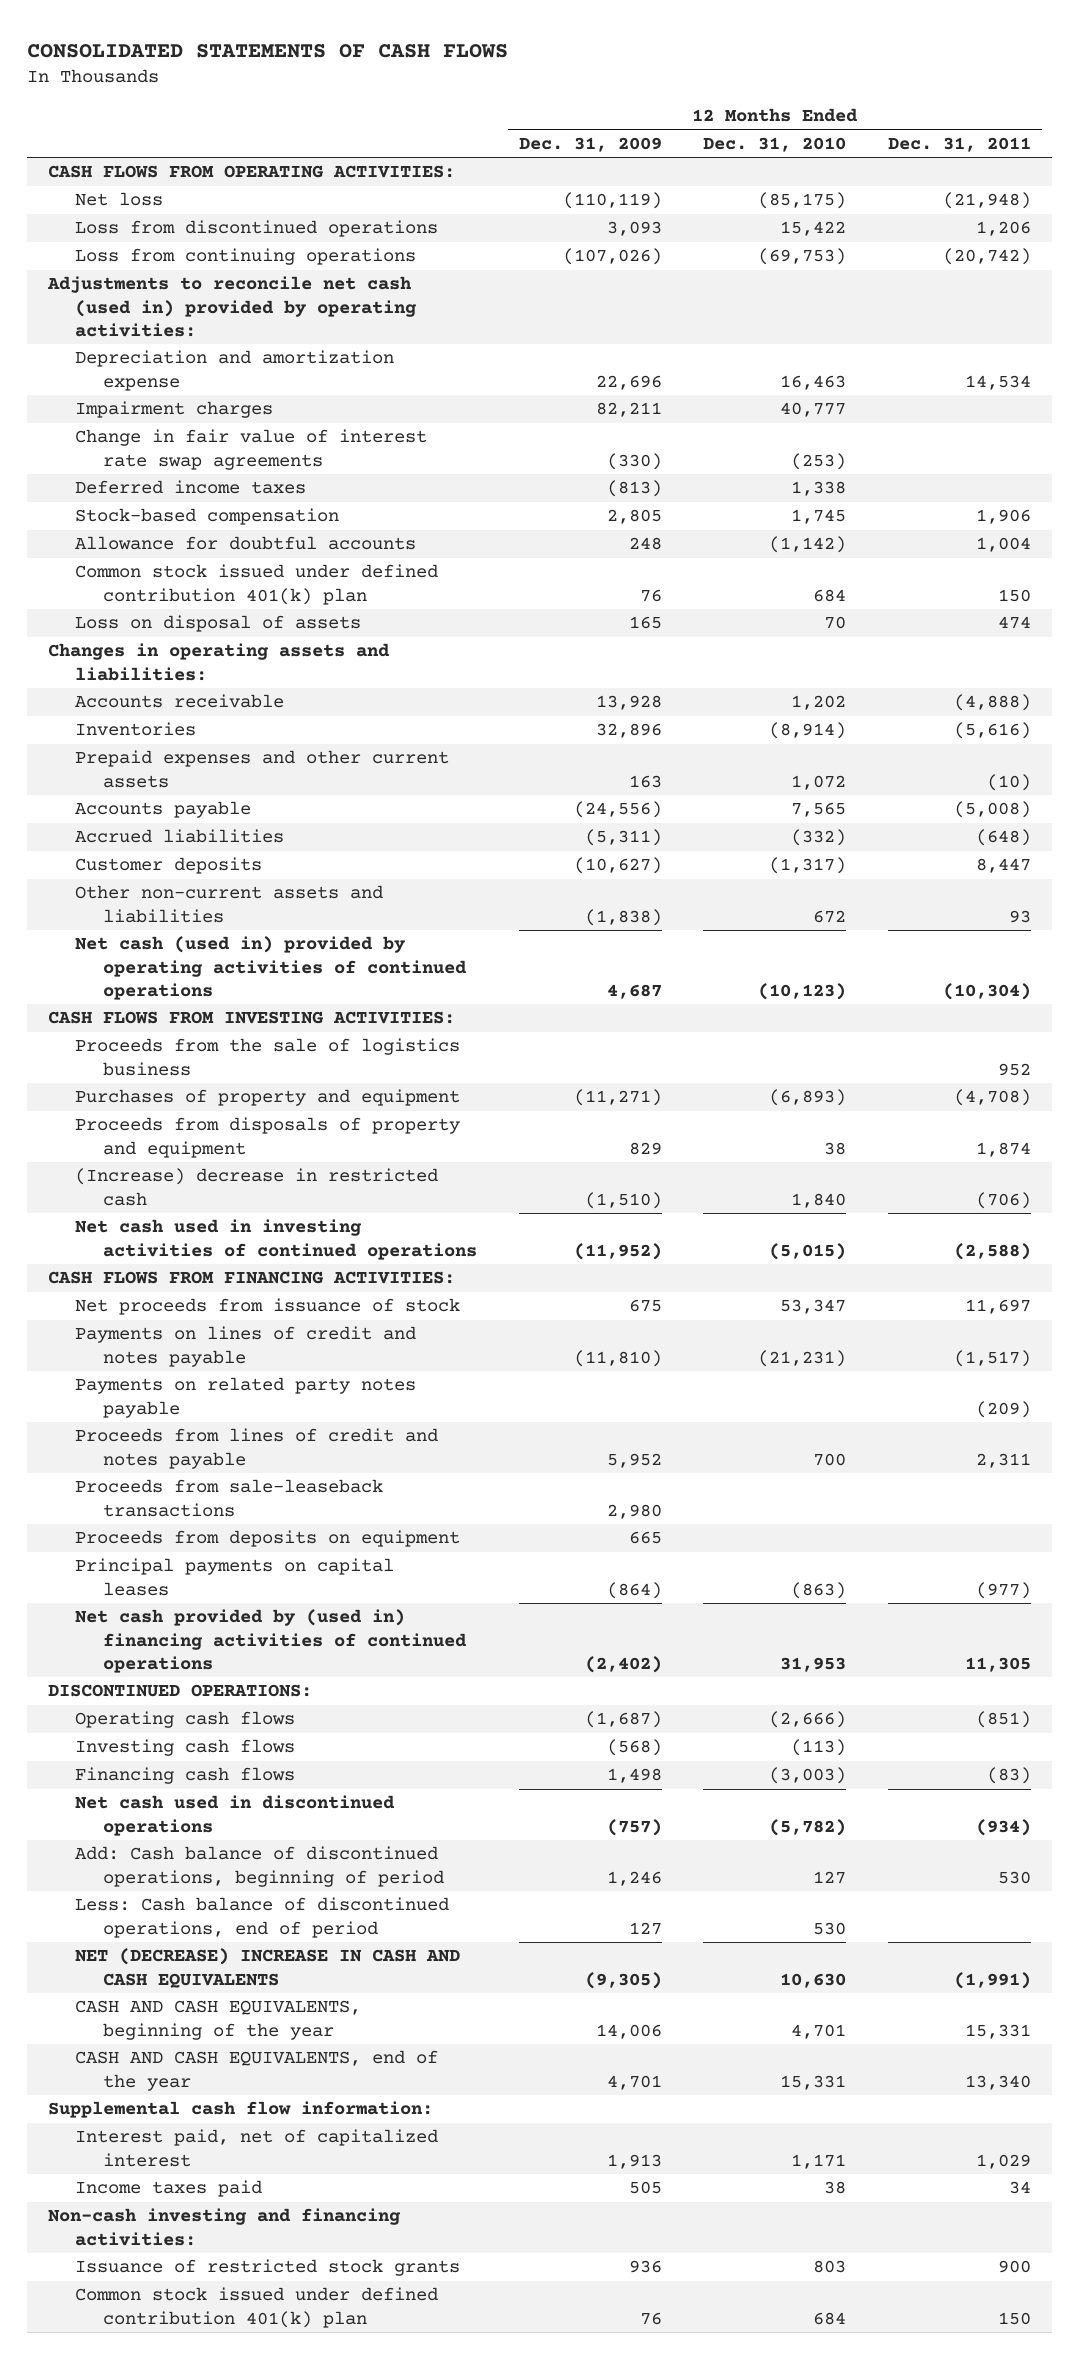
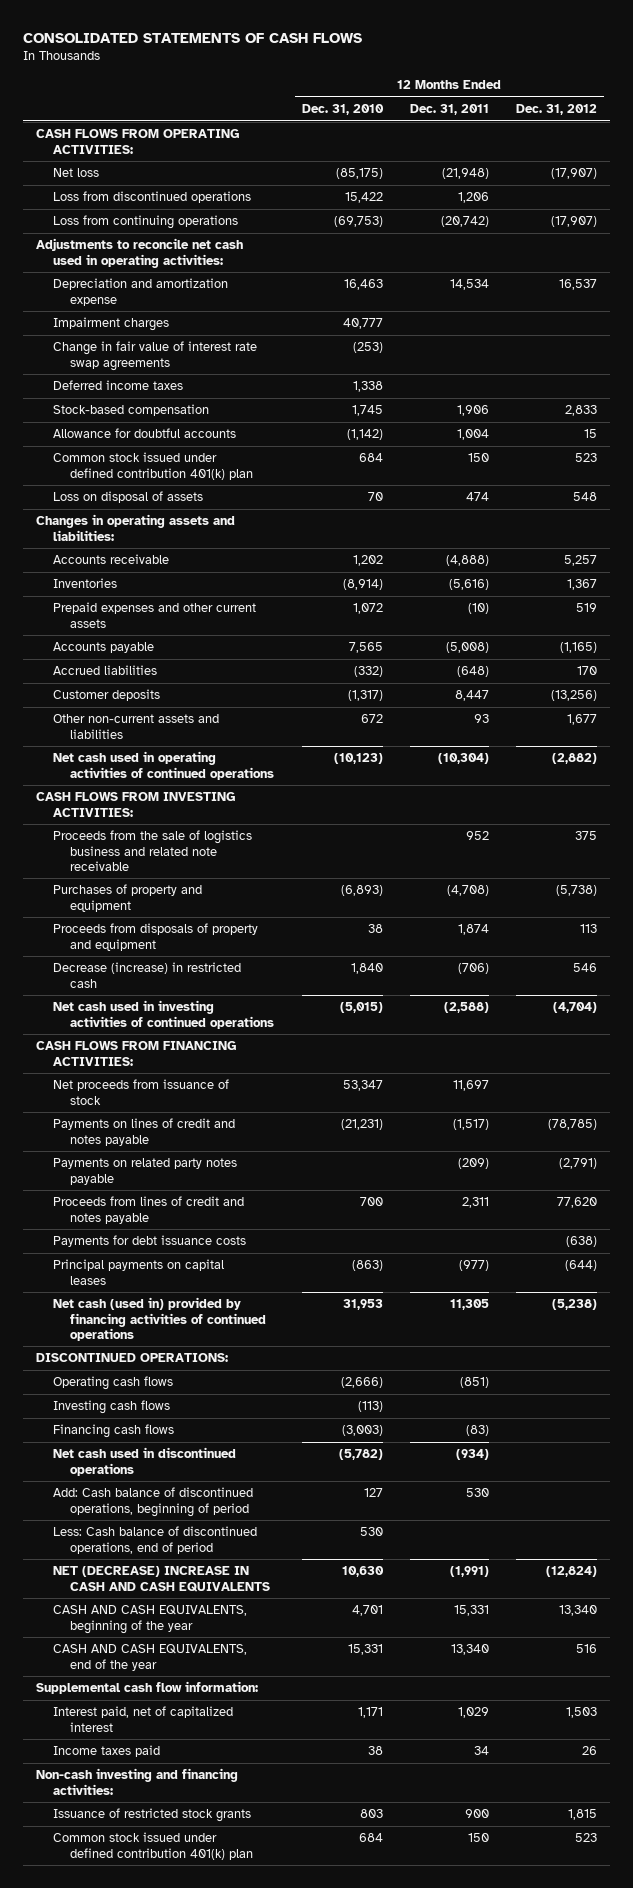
[518,136,662,152] Dec. 31, 2009 -> none
none -> [515,103,597,115] Dec. 31, 2012
[47,276,418,337] Adjustments to reconcile net cash (used in) provided by operating activities: -> [36,238,244,268] Adjustments to reconcile net cash used in operating activities:
[75,936,467,1000] Net cash (used in) provided by operating activities of continued operations -> [53,751,275,780] Net cash used in operating activities of continued operations
[75,1038,461,1076] Proceeds from the sale of logistics business -> [53,830,253,871] Proceeds from the sale of logistics business and related note receivable
[75,1168,439,1206] (Increase) decrease in restricted cash -> [53,962,242,988] Decrease (increase) in restricted cash
[75,1479,384,1517] Proceeds from sale-leaseback transactions -> none
[75,1530,461,1548] Proceeds from deposits on equipment -> none
none -> [53,1235,247,1248] Payments for debt issuance costs
[75,1609,467,1673] Net cash provided by (used in) financing activities of continued operations -> [53,1297,267,1341] Net cash (used in) provided by financing activities of continued operations

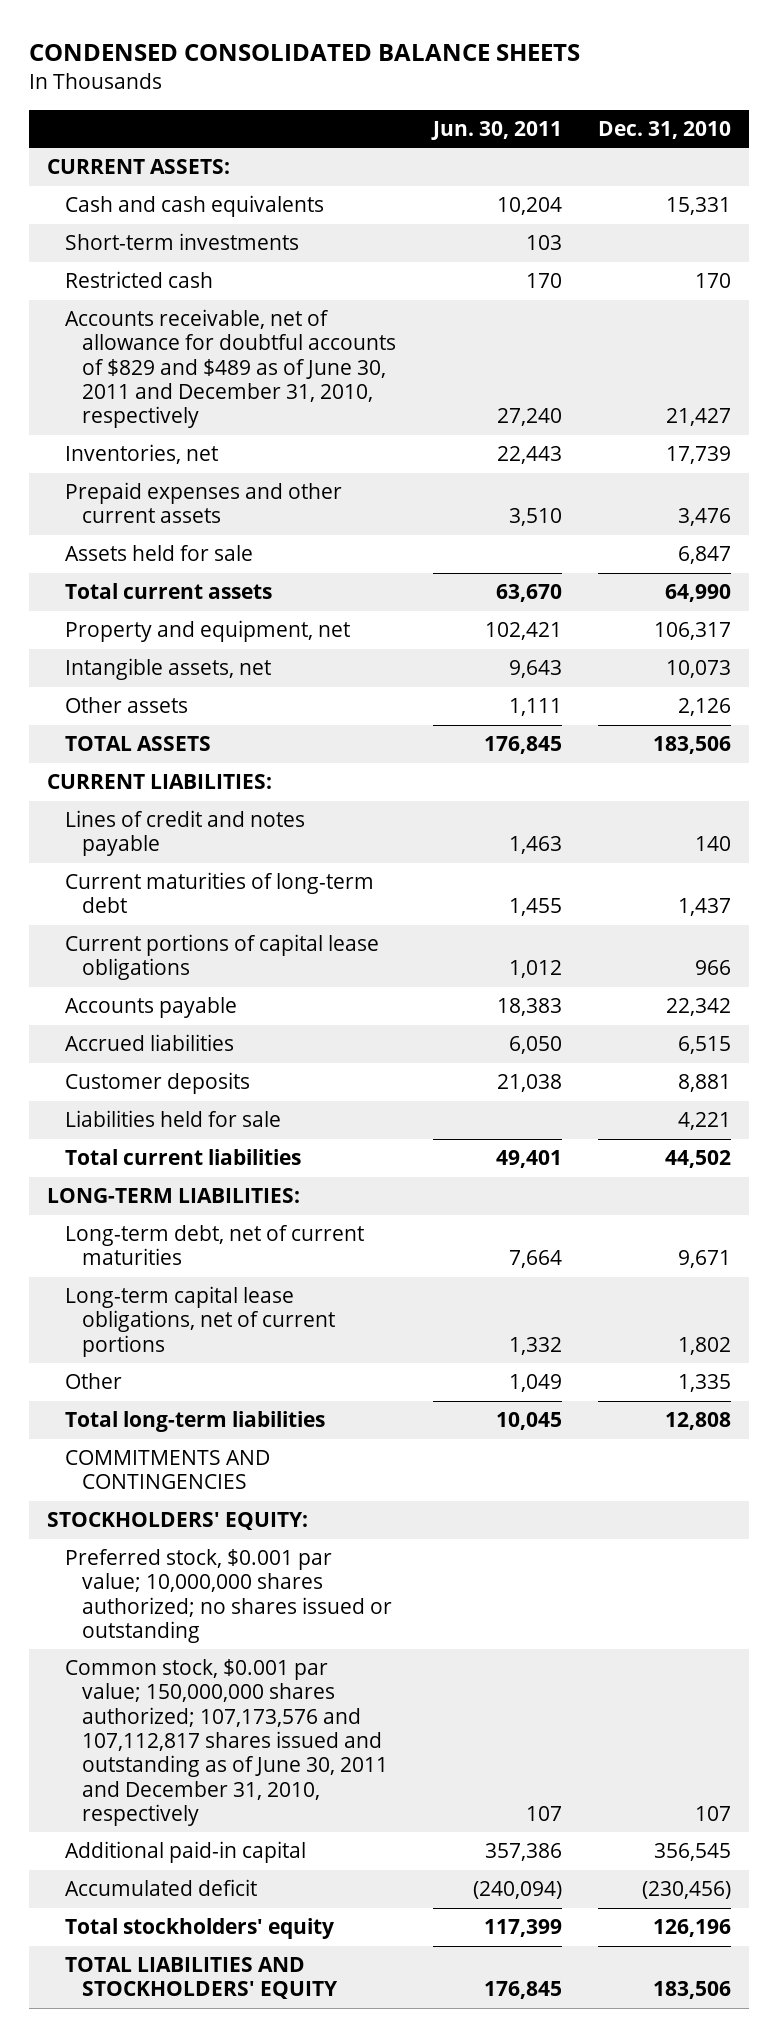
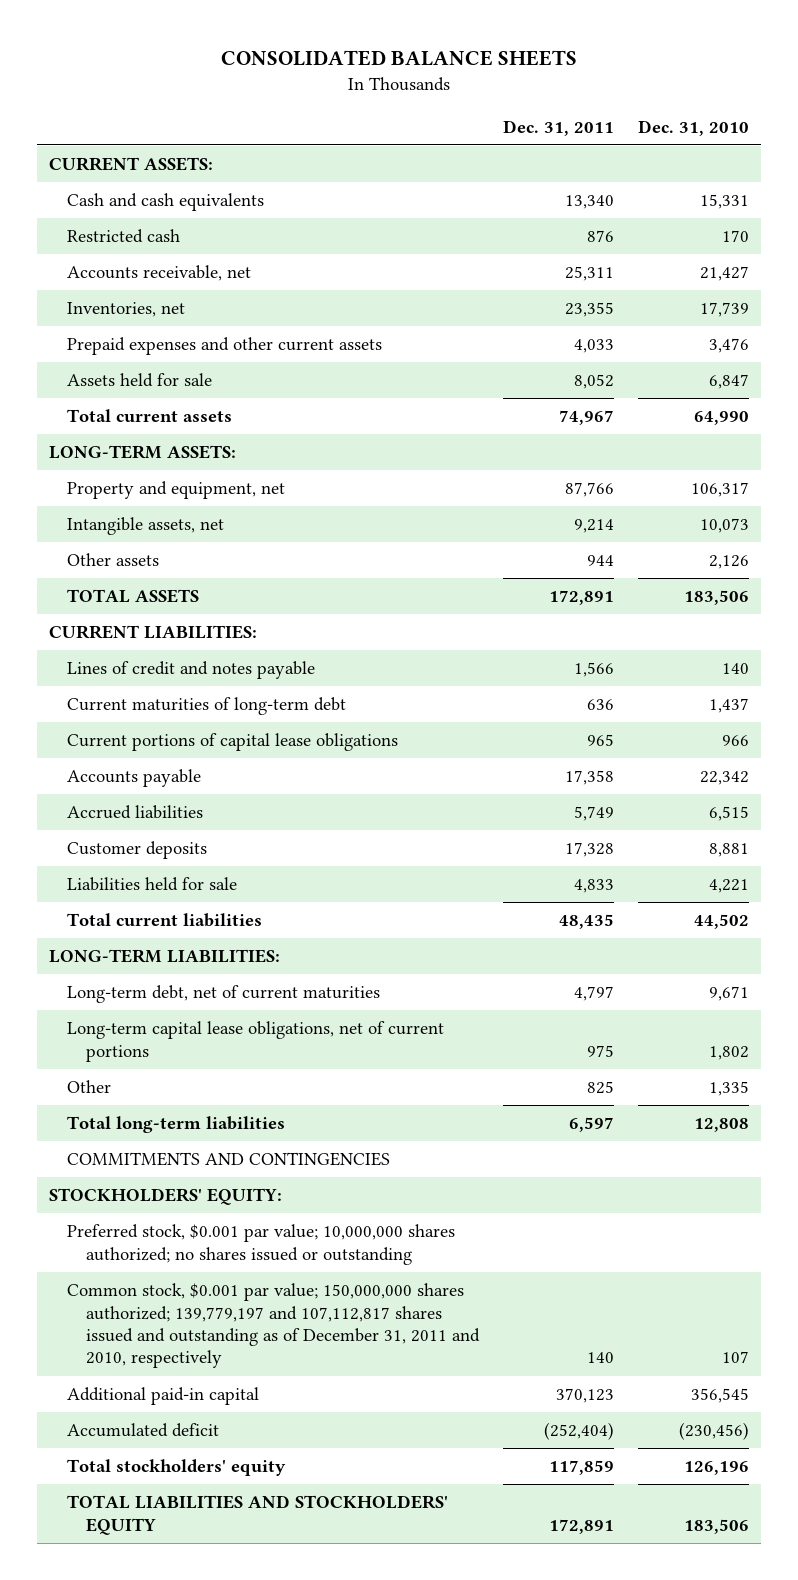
[28,44,580,62] CONDENSED CONSOLIDATED BALANCE SHEETS -> [220,50,577,67] CONSOLIDATED BALANCE SHEETS
[430,121,562,141] Jun. 30, 2011 -> none
none -> [502,119,614,136] Dec. 31, 2011
[64,233,299,251] Short-term investments -> none
[64,309,397,429] Accounts receivable, net of allowance for doubtful accounts of $829 and $489 as of June 30, 2011 and December 31, 2010, respectively -> [67,265,252,282] Accounts receivable, net
none -> [48,445,236,460] LONG-TERM ASSETS:
[64,1659,389,1826] Common stock, $0.001 par value; 150,000,000 shares authorized; 107,173,576 and 107,112,817 shares issued and outstanding as of June 30, 2011 and December 31, 2010, respectively -> [67,1283,480,1369] Common stock, $0.001 par value; 150,000,000 shares authorized; 139,779,197 and 107,112,817 shares issued and outstanding as of December 31, 2011 and 2010, respectively

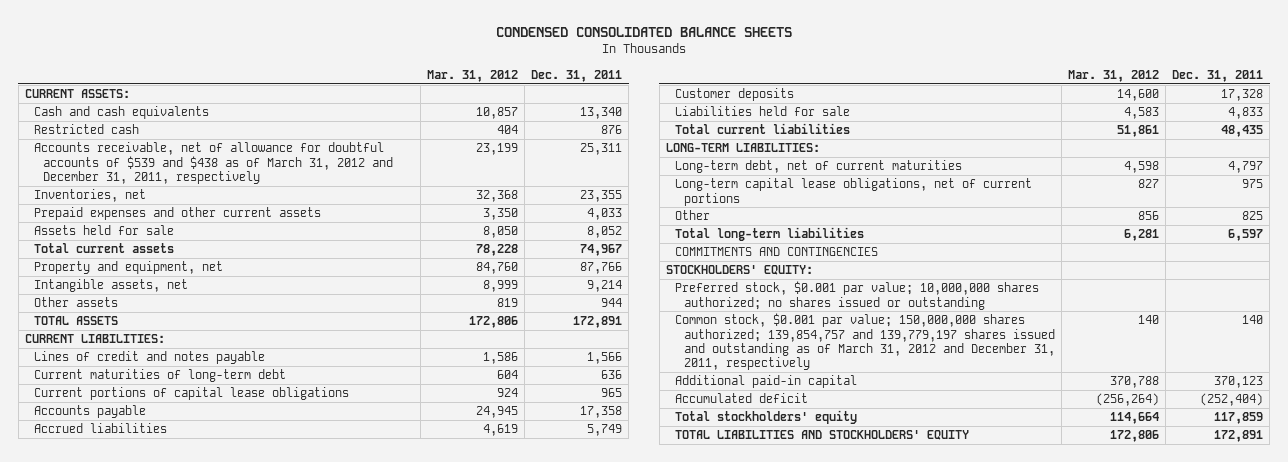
[220,50,577,67] CONSOLIDATED BALANCE SHEETS -> [495,27,792,38] CONDENSED CONSOLIDATED BALANCE SHEETS
[637,119,749,136] Dec. 31, 2010 -> none
none -> [427,69,519,82] Mar. 31, 2012
[67,265,252,282] Accounts receivable, net -> [34,142,394,184] Accounts receivable, net of allowance for doubtful accounts of $539 and $438 as of March 31, 2012 and December 31, 2011, respectively
[48,445,236,460] LONG-TERM ASSETS: -> none
[67,1283,480,1369] Common stock, $0.001 par value; 150,000,000 shares authorized; 139,779,197 and 107,112,817 shares issued and outstanding as of December 31, 2011 and 2010, respectively -> [674,313,1056,371] Common stock, $0.001 par value; 150,000,000 shares authorized; 139,854,757 and 139,779,197 shares issued and outstanding as of March 31, 2012 and December 31, 2011, respectively

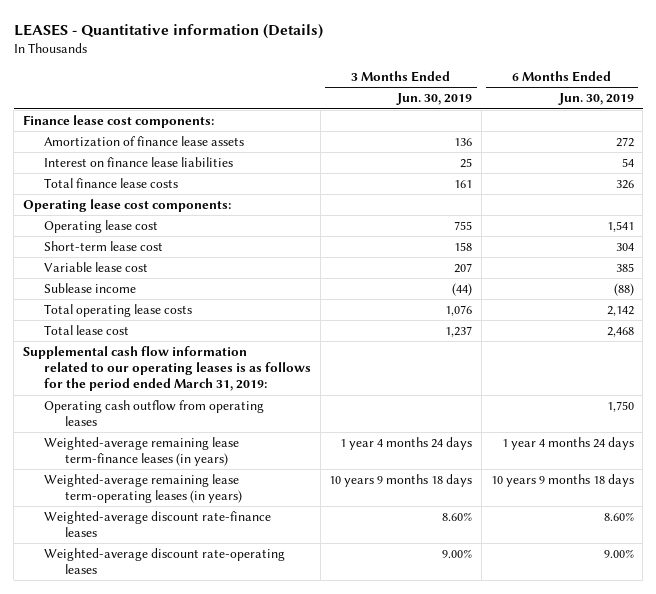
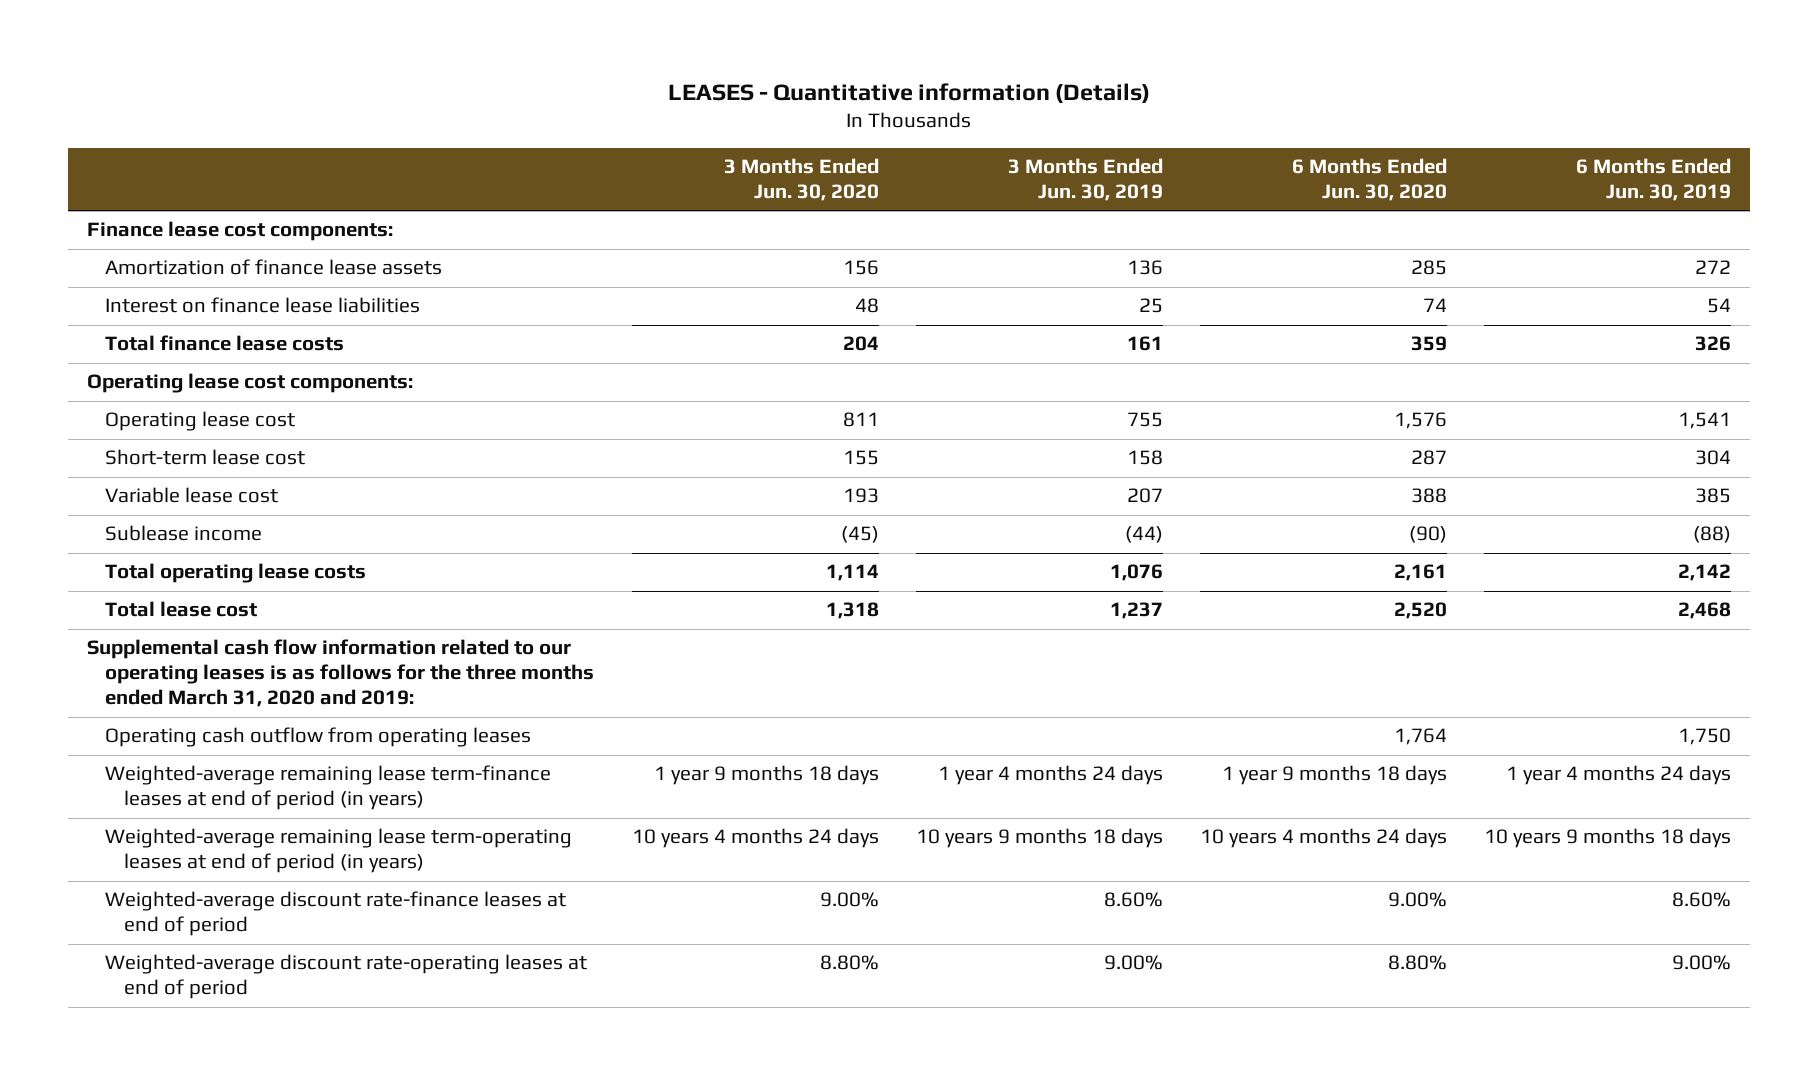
none -> [723,158,879,202] 3 Months Ended Jun. 30, 2020
none -> [1291,158,1447,202] 6 Months Ended Jun. 30, 2020
[22,345,311,392] Supplemental cash flow information related to our operating leases is as follows for the period ended March 31, 2019: -> [86,639,595,708] Supplemental cash flow information related to our operating leases is as follows for the three months ended March 31, 2020 and 2019:
[43,436,239,467] Weighted-average remaining lease term-finance leases (in years) -> [105,765,552,811] Weighted-average remaining lease term-finance leases at end of period (in years)
[43,473,242,504] Weighted-average remaining lease term-operating leases (in years) -> [105,828,573,874] Weighted-average remaining lease term-operating leases at end of period (in years)
[43,510,271,538] Weighted-average discount rate-finance leases -> [105,891,567,937] Weighted-average discount rate-finance leases at end of period
[43,547,285,575] Weighted-average discount rate-operating leases -> [105,954,588,1000] Weighted-average discount rate-operating leases at end of period

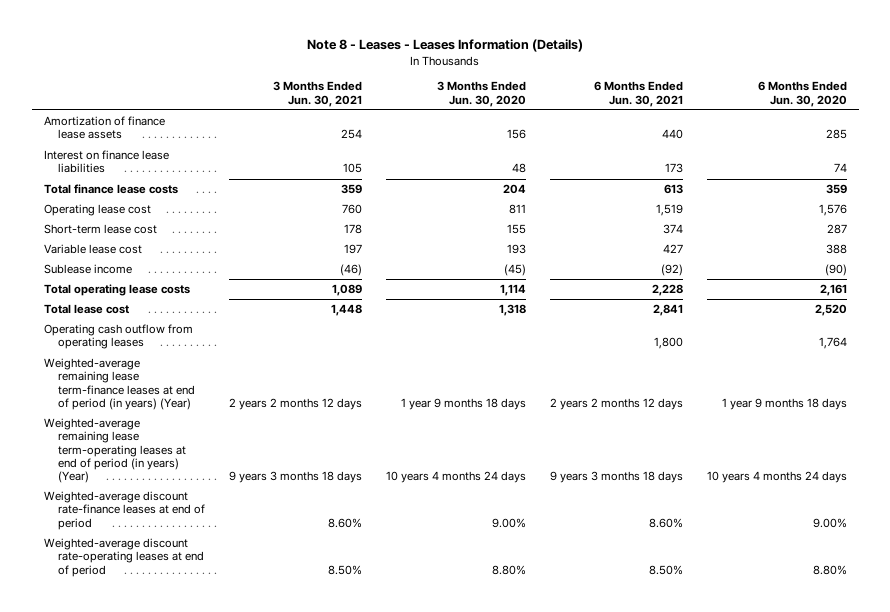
[667,82,1150,103] LEASES - Quantitative information (Details) -> [307,39,584,53] Note 8 - Leases - Leases Information (Details)
[1007,158,1163,202] 3 Months Ended Jun. 30, 2019 -> none
[1576,158,1732,202] 6 Months Ended Jun. 30, 2019 -> none
none -> [273,81,363,107] 3 Months Ended Jun. 30, 2021
none -> [593,81,683,107] 6 Months Ended Jun. 30, 2021
[86,221,393,242] Finance lease cost components: -> none
[86,373,413,394] Operating lease cost components: -> none
[86,639,595,708] Supplemental cash flow information related to our operating leases is as follows for the three months ended March 31, 2020 and 2019: -> none
[105,765,552,811] Weighted-average remaining lease term-finance leases at end of period (in years) -> [43,358,196,410] Weighted-average remaining lease term-finance leases at end of period (in years) (Year)
[105,828,573,874] Weighted-average remaining lease term-operating leases at end of period (in years) -> [43,418,187,484] Weighted-average remaining lease term-operating leases at end of period (in years) (Year)

